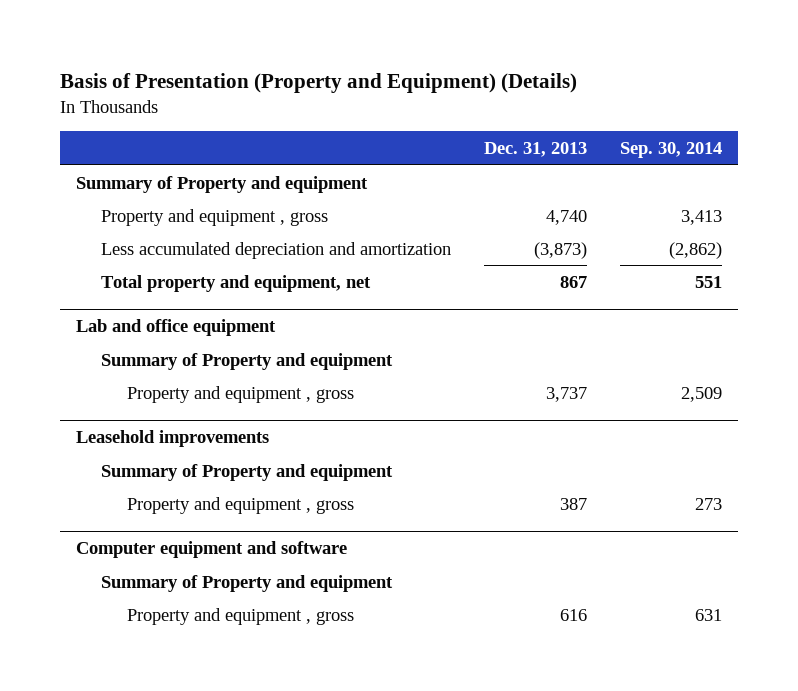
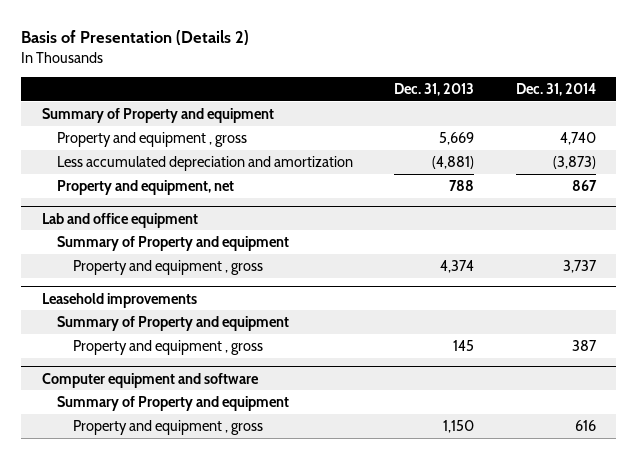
[59,73,577,94] Basis of Presentation (Property and Equipment) (Details) -> [21,30,250,46] Basis of Presentation (Details 2)
[619,142,722,159] Sep. 30, 2014 -> none
none -> [515,82,596,96] Dec. 31, 2014
[546,209,588,225] 4,740 -> [439,131,475,145] 5,669
[534,241,588,259] (3,873) -> [432,155,475,169] (4,881)
[101,274,372,292] Total property and equipment, net -> [57,179,235,195] Property and equipment, net
[560,275,588,288] 867 -> [449,179,475,191] 788
[546,386,588,402] 3,737 -> [440,259,475,273] 4,374
[560,497,588,510] 387 -> [453,339,475,351] 145
[560,608,588,621] 616 -> [443,419,475,433] 1,150

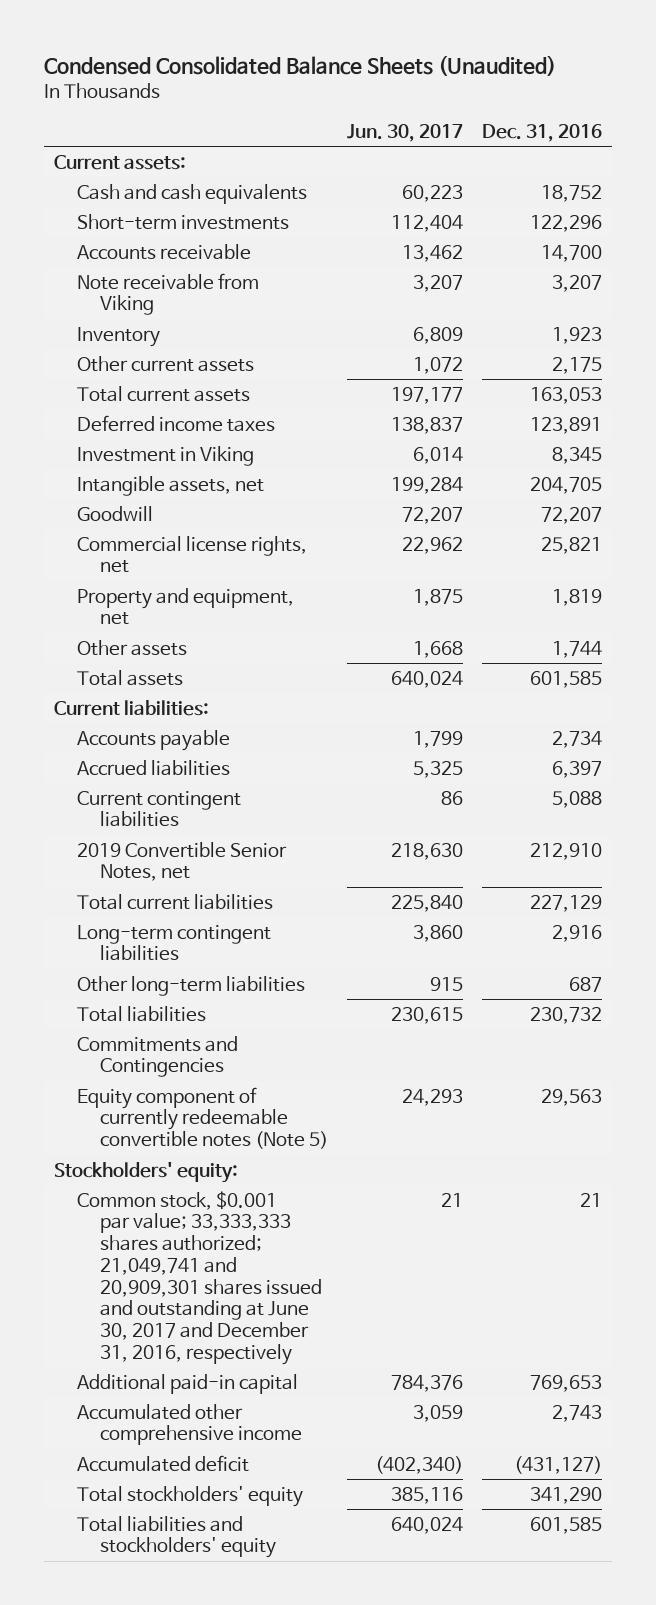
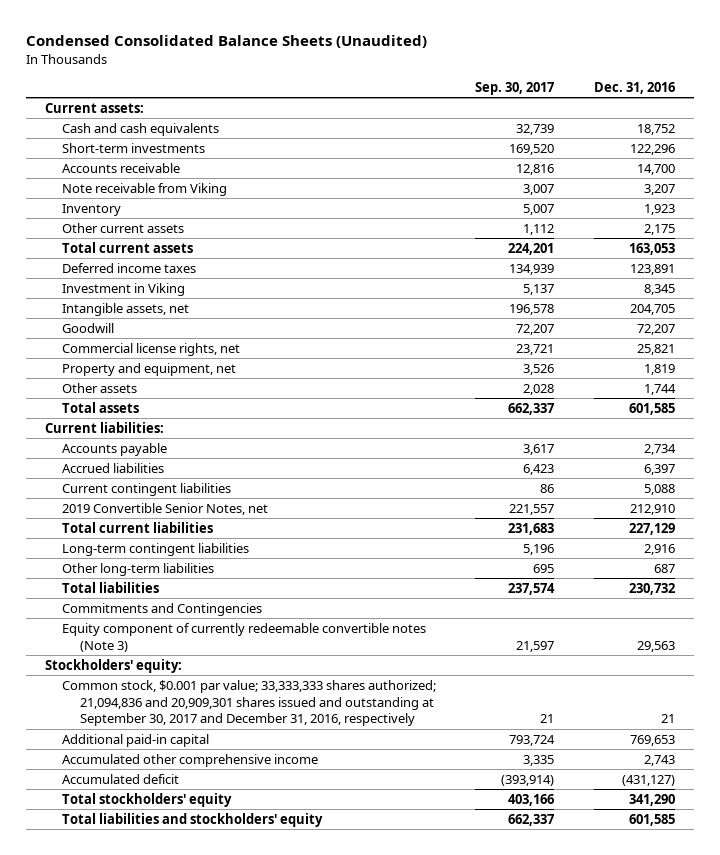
[347,124,464,143] Jun. 30, 2017 -> none
none -> [475,81,555,95] Sep. 30, 2017
[76,1086,328,1150] Equity component of currently redeemable convertible notes (Note 5) -> [62,622,427,652] Equity component of currently redeemable convertible notes (Note 3)
[76,1190,322,1366] Common stock, $0.001 par value; 33,333,333 shares authorized; 21,049,741 and 20,909,301 shares issued and outstanding at June 30, 2017 and December 31, 2016, respectively -> [62,679,437,727] Common stock, $0.001 par value; 33,333,333 shares authorized; 21,094,836 and 20,909,301 shares issued and outstanding at September 30, 2017 and December 31, 2016, respectively

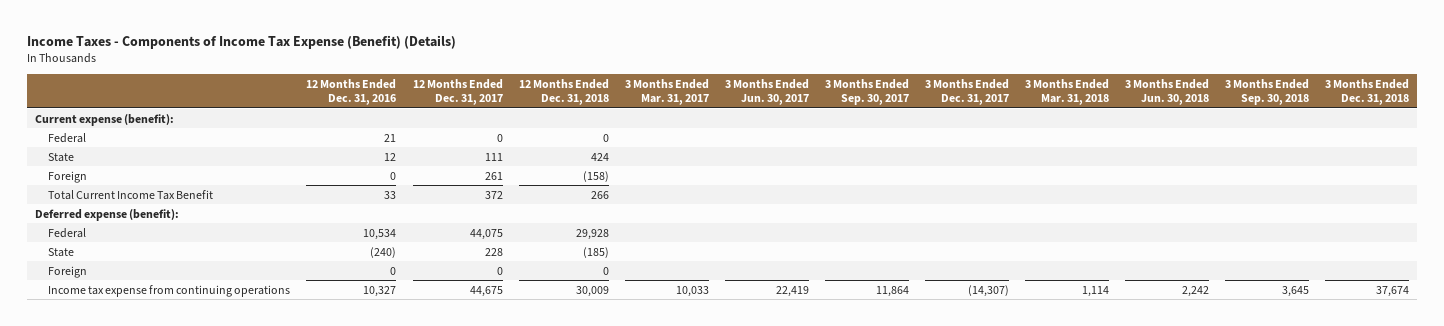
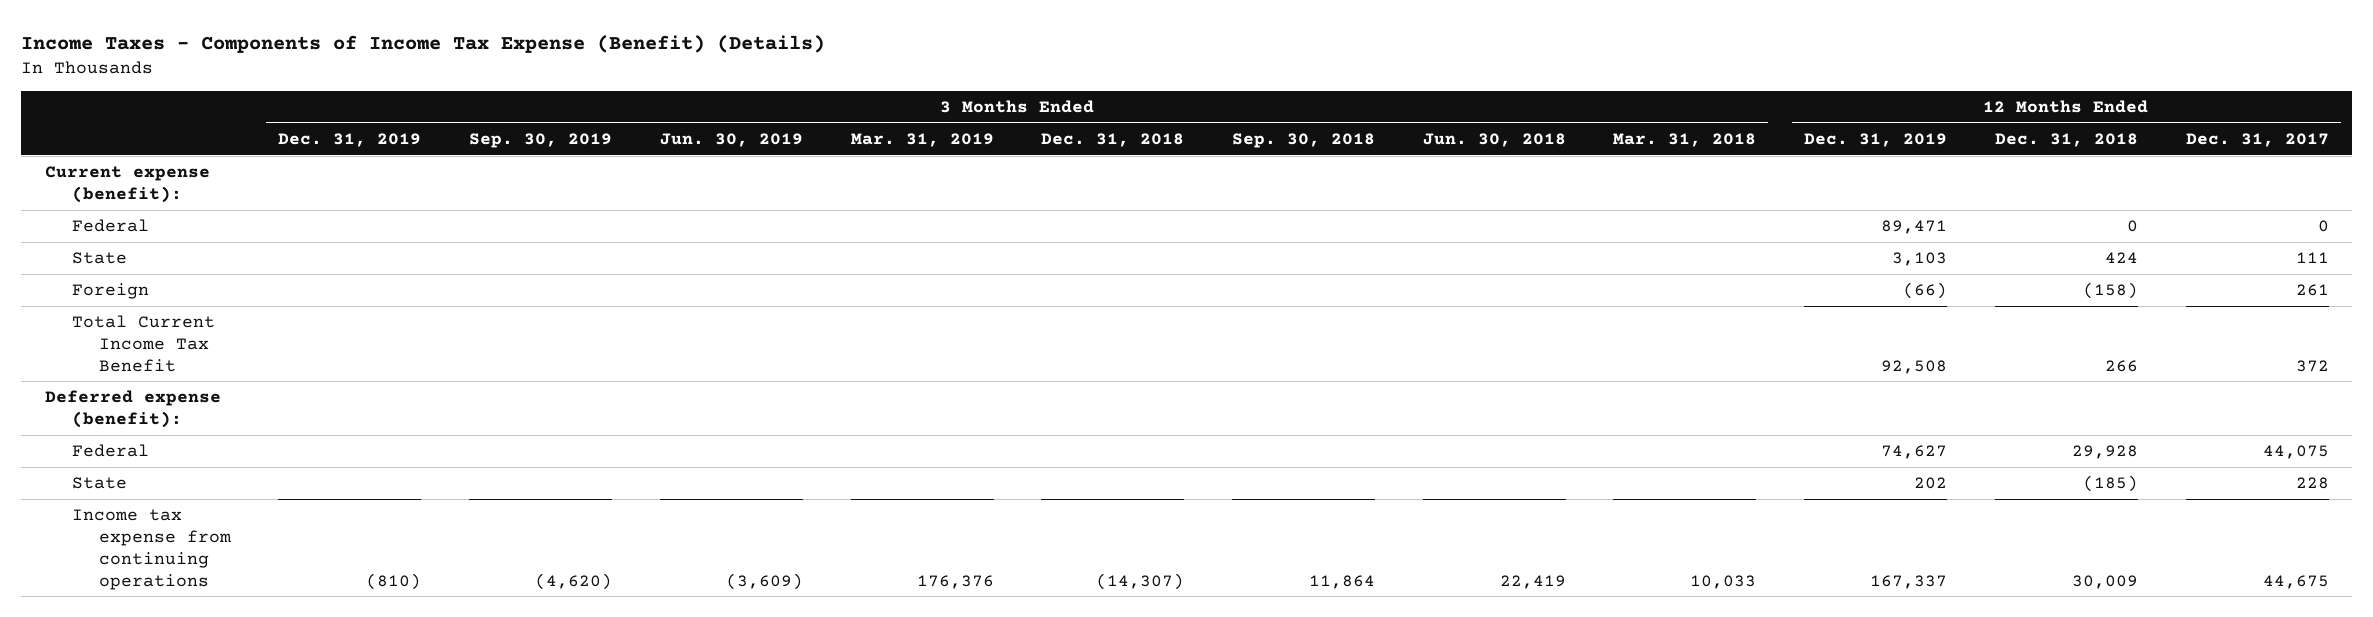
[306,79,397,106] 12 Months Ended Dec. 31, 2016 -> none
[624,79,709,106] 3 Months Ended Mar. 31, 2017 -> none
[724,79,809,106] 3 Months Ended Jun. 30, 2017 -> none
[824,79,909,106] 3 Months Ended Sep. 30, 2017 -> none
[924,79,1009,106] 3 Months Ended Dec. 31, 2017 -> none
none -> [278,132,422,147] Dec. 31, 2019
none -> [469,132,613,148] Sep. 30, 2019
none -> [659,132,803,147] Jun. 30, 2019
none -> [850,132,994,147] Mar. 31, 2019
none -> [1804,132,1948,147] Dec. 31, 2019
[48,265,88,278] Foreign -> none
[1081,285,1109,297] 1,114 -> [1690,574,1757,589] 10,033
[1181,285,1209,297] 2,242 -> [1499,574,1566,589] 22,419
[1281,285,1309,297] 3,645 -> [1308,574,1375,589] 11,864
[1376,285,1410,297] 37,674 -> [1096,572,1185,590] (14,307)

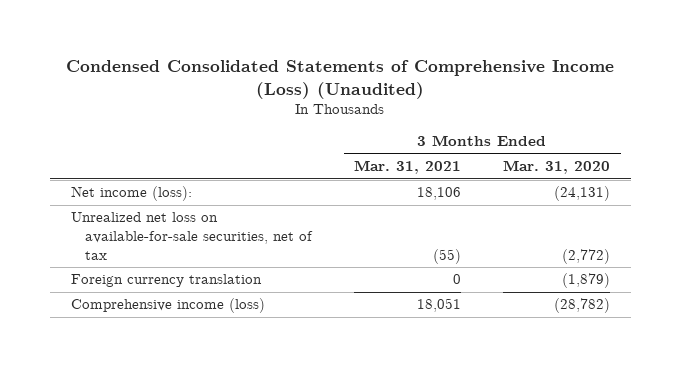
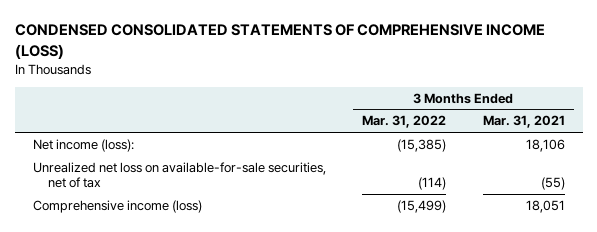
[66,60,615,99] Condensed Consolidated Statements of Comprehensive Income (Loss) (Unaudited) -> [14,24,545,59] CONDENSED CONSOLIDATED STATEMENTS OF COMPREHENSIVE INCOME (LOSS)
[503,160,611,175] Mar. 31, 2020 -> none
none -> [362,115,447,129] Mar. 31, 2022
[70,274,262,288] Foreign currency translation -> none

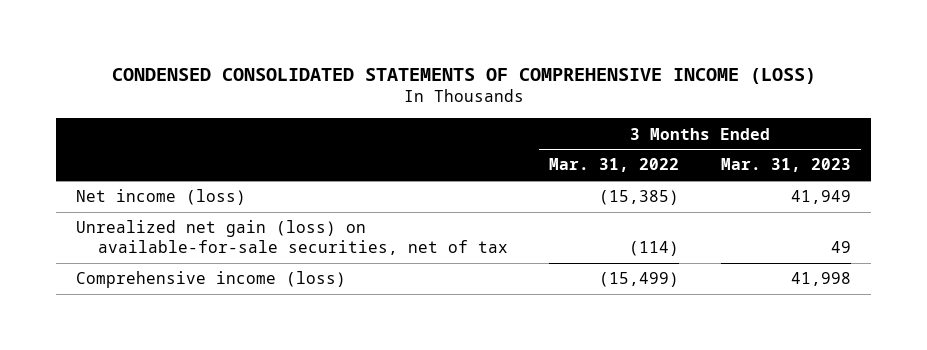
[482,115,565,129] Mar. 31, 2021 -> none
none -> [720,158,851,173] Mar. 31, 2023
[32,138,134,152] Net income (loss): -> [76,189,247,206] Net income (loss)
[32,161,326,189] Unrealized net loss on available-for-sale securities, net of tax -> [76,220,508,256] Unrealized net gain (loss) on available-for-sale securities, net of tax

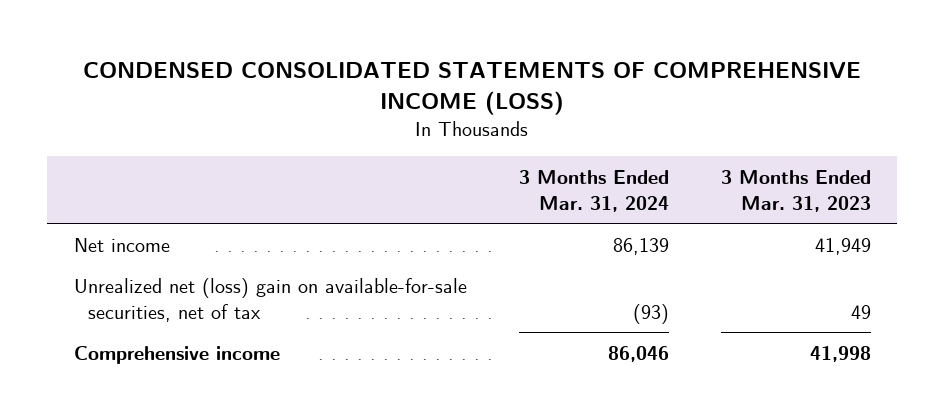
[549,158,680,173] Mar. 31, 2022 -> none
none -> [518,169,669,212] 3 Months Ended Mar. 31, 2024
[76,189,247,206] Net income (loss) -> [73,237,170,252] Net income
[76,220,508,256] Unrealized net gain (loss) on available-for-sale securities, net of tax -> [73,277,467,322] Unrealized net (loss) gain on available-for-sale securities, net of tax
[76,271,347,289] Comprehensive income (loss) -> [73,345,280,364] Comprehensive income

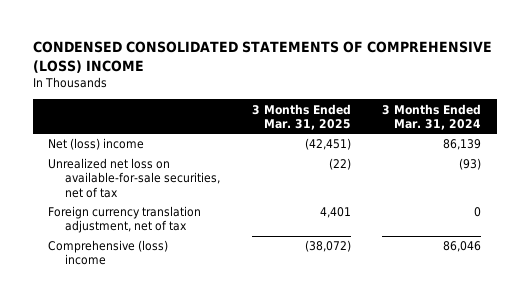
[83,62,862,116] CONDENSED CONSOLIDATED STATEMENTS OF COMPREHENSIVE INCOME (LOSS) -> [32,40,492,73] CONDENSED CONSOLIDATED STATEMENTS OF COMPREHENSIVE (LOSS) INCOME
[721,169,872,212] 3 Months Ended Mar. 31, 2023 -> none
none -> [251,103,351,130] 3 Months Ended Mar. 31, 2025
[73,237,170,252] Net income -> [48,138,145,151] Net (loss) income
[73,277,467,322] Unrealized net (loss) gain on available-for-sale securities, net of tax -> [48,158,221,198] Unrealized net loss on available-for-sale securities, net of tax
none -> [48,206,202,234] Foreign currency translation adjustment, net of tax
[73,345,280,364] Comprehensive income -> [48,240,169,266] Comprehensive (loss) income

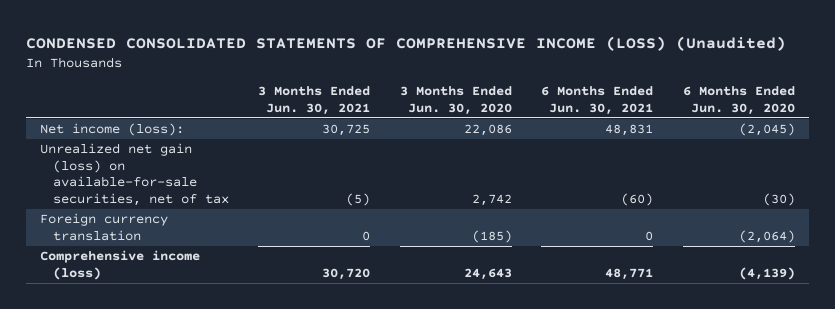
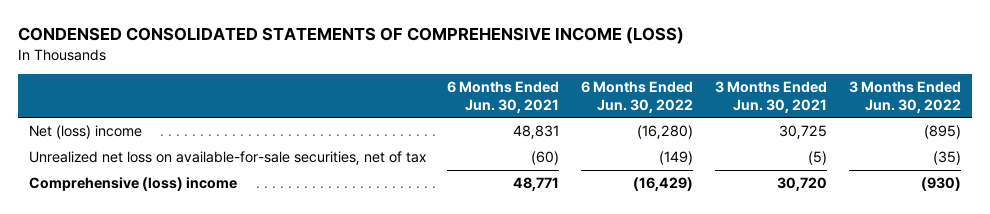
[25,35,786,51] CONDENSED CONSOLIDATED STATEMENTS OF COMPREHENSIVE INCOME (LOSS) (Unaudited) -> [17,27,684,45] CONDENSED CONSOLIDATED STATEMENTS OF COMPREHENSIVE INCOME (LOSS)
[399,86,512,115] 3 Months Ended Jun. 30, 2020 -> none
[682,86,795,115] 6 Months Ended Jun. 30, 2020 -> none
none -> [581,81,694,113] 6 Months Ended Jun. 30, 2022
none -> [849,81,962,113] 3 Months Ended Jun. 30, 2022
[40,213,169,241] Foreign currency translation -> none
[40,123,185,137] Net income (loss): -> [28,124,142,139] Net (loss) income
[40,143,230,206] Unrealized net gain (loss) on available-for-sale securities, net of tax -> [28,150,426,165] Unrealized net loss on available-for-sale securities, net of tax
[40,250,201,280] Comprehensive income (loss) -> [28,176,237,191] Comprehensive (loss) income

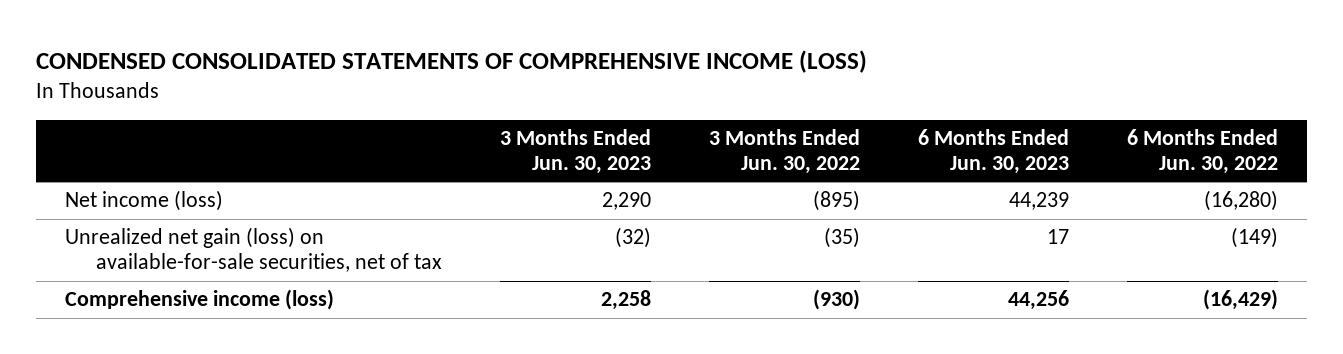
[447,81,560,113] 6 Months Ended Jun. 30, 2021 -> none
[715,81,828,113] 3 Months Ended Jun. 30, 2021 -> none
none -> [500,128,652,175] 3 Months Ended Jun. 30, 2023
none -> [918,128,1070,175] 6 Months Ended Jun. 30, 2023
[28,124,142,139] Net (loss) income -> [64,190,223,212] Net income (loss)
[28,150,426,165] Unrealized net loss on available-for-sale securities, net of tax -> [64,227,443,273] Unrealized net gain (loss) on available-for-sale securities, net of tax
[28,176,237,191] Comprehensive (loss) income -> [64,289,334,311] Comprehensive income (loss)

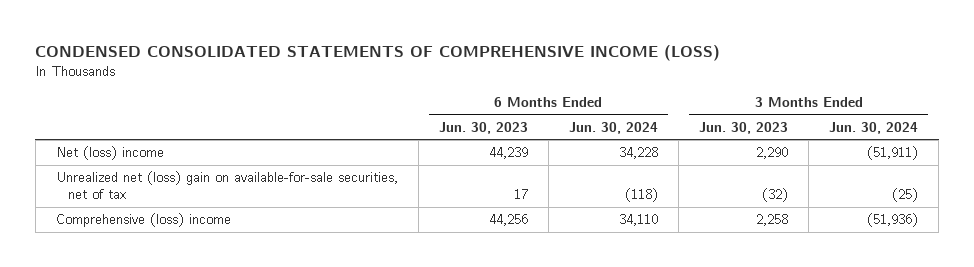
[709,128,861,175] 3 Months Ended Jun. 30, 2022 -> none
[1127,128,1279,175] 6 Months Ended Jun. 30, 2022 -> none
none -> [568,121,658,134] Jun. 30, 2024
none -> [829,121,919,134] Jun. 30, 2024
[64,190,223,212] Net income (loss) -> [55,146,164,161] Net (loss) income
[64,227,443,273] Unrealized net gain (loss) on available-for-sale securities, net of tax -> [55,171,398,200] Unrealized net (loss) gain on available-for-sale securities, net of tax
[64,289,334,311] Comprehensive income (loss) -> [55,213,231,228] Comprehensive (loss) income

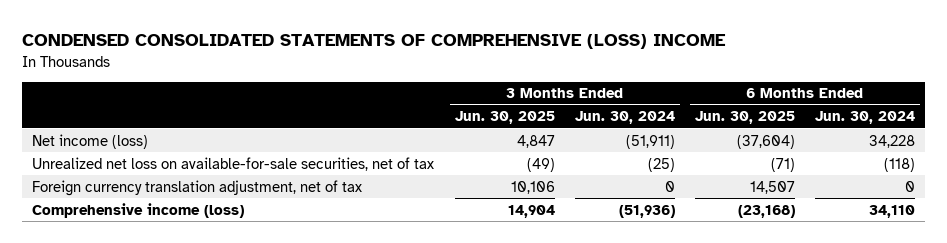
[35,44,721,61] CONDENSED CONSOLIDATED STATEMENTS OF COMPREHENSIVE INCOME (LOSS) -> [22,34,727,50] CONDENSED CONSOLIDATED STATEMENTS OF COMPREHENSIVE (LOSS) INCOME
[438,121,528,134] Jun. 30, 2023 -> none
[699,121,789,134] Jun. 30, 2023 -> none
none -> [454,111,555,125] Jun. 30, 2025
none -> [694,111,795,125] Jun. 30, 2025
[55,146,164,161] Net (loss) income -> [32,133,149,149] Net income (loss)
[55,171,398,200] Unrealized net (loss) gain on available-for-sale securities, net of tax -> [32,156,435,171] Unrealized net loss on available-for-sale securities, net of tax
none -> [32,179,363,196] Foreign currency translation adjustment, net of tax
[55,213,231,228] Comprehensive (loss) income -> [32,202,245,218] Comprehensive income (loss)

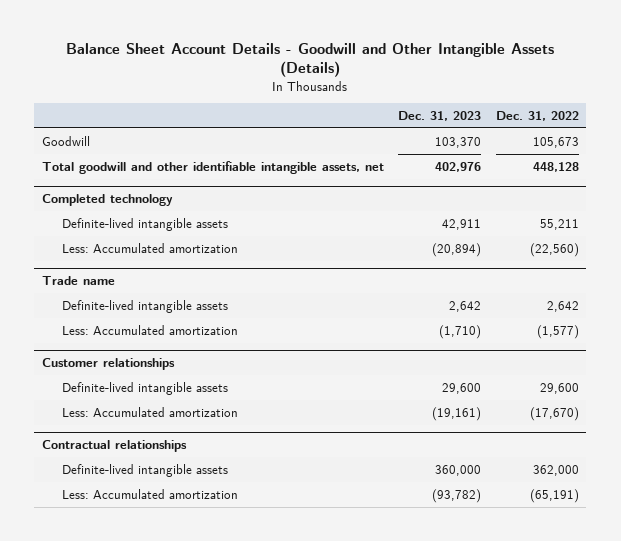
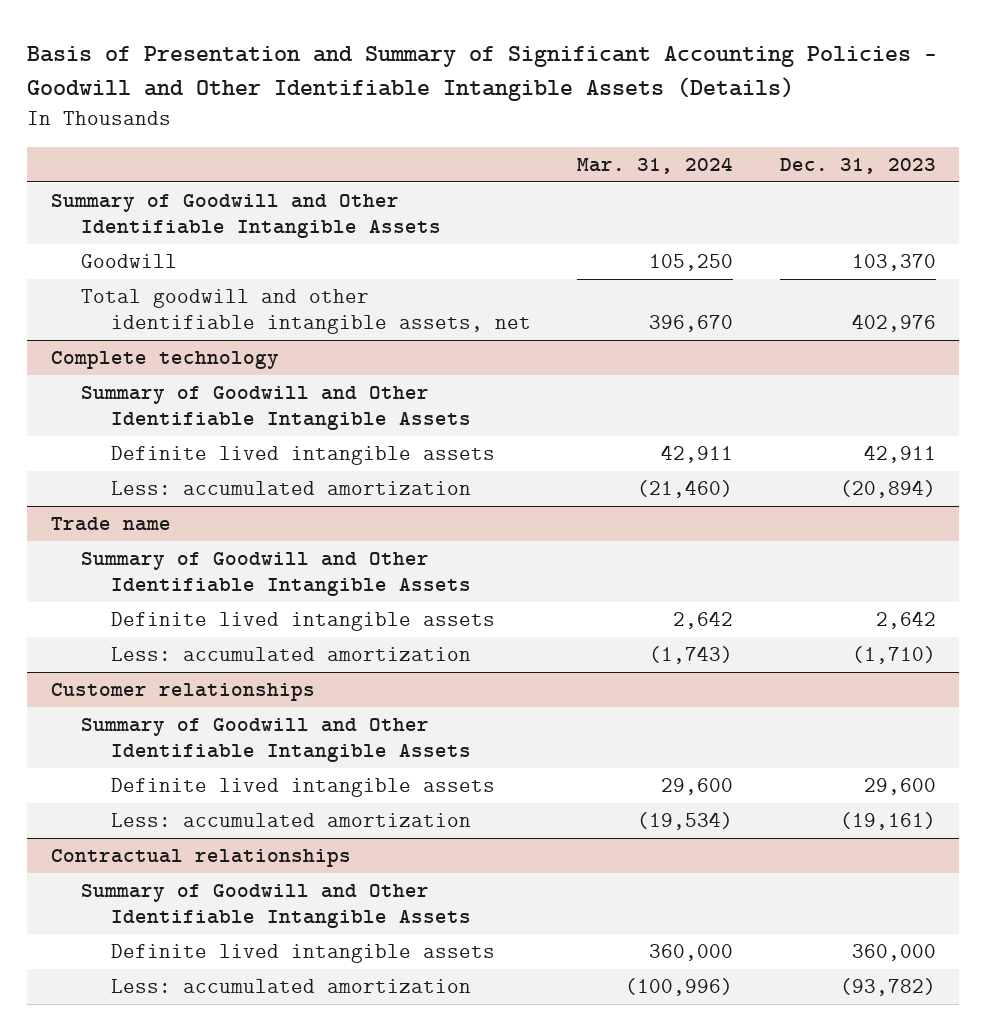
[66,42,555,78] Balance Sheet Account Details - Goodwill and Other Intangible Assets (Details) -> [27,46,938,102] Basis of Presentation and Summary of Significant Accounting Policies - Goodwill and Other Identifiable Intangible Assets (Details)
[495,110,579,121] Dec. 31, 2022 -> none
none -> [577,156,734,174] Mar. 31, 2024
none -> [50,194,441,238] Summary of Goodwill and Other Identifiable Intangible Assets
[41,194,173,207] Completed technology -> [50,351,279,370] Complete technology
none -> [80,386,471,430] Summary of Goodwill and Other Identifiable Intangible Assets
[61,217,228,231] Definite-lived intangible assets -> [110,446,495,466] Definite lived intangible assets
[61,242,238,253] Less: Accumulated amortization -> [110,481,471,496] Less: accumulated amortization
none -> [80,552,471,596] Summary of Goodwill and Other Identifiable Intangible Assets
[61,299,228,313] Definite-lived intangible assets -> [110,612,495,632] Definite lived intangible assets
[61,324,238,335] Less: Accumulated amortization -> [110,647,471,662] Less: accumulated amortization
none -> [80,718,471,762] Summary of Goodwill and Other Identifiable Intangible Assets
[61,381,228,395] Definite-lived intangible assets -> [110,778,495,798] Definite lived intangible assets
[61,406,238,417] Less: Accumulated amortization -> [110,813,471,828] Less: accumulated amortization
none -> [80,884,471,928] Summary of Goodwill and Other Identifiable Intangible Assets
[61,463,228,477] Definite-lived intangible assets -> [110,944,495,964] Definite lived intangible assets
[61,488,238,499] Less: Accumulated amortization -> [110,979,471,994] Less: accumulated amortization

